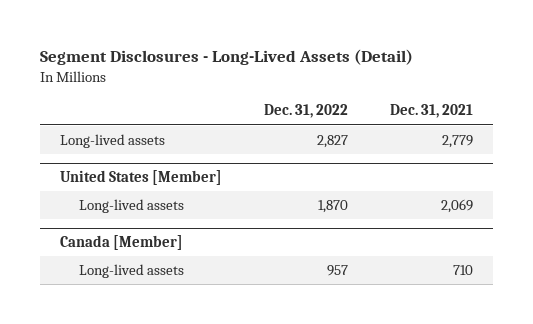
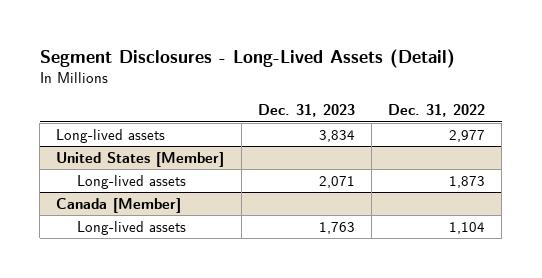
[389,104,473,119] Dec. 31, 2021 -> none
none -> [257,104,355,118] Dec. 31, 2023
[316,135,348,149] 2,827 -> [449,129,486,142] 2,977
[317,200,348,214] 1,870 -> [449,175,486,188] 1,873
[326,265,348,277] 957 -> [449,221,486,234] 1,104

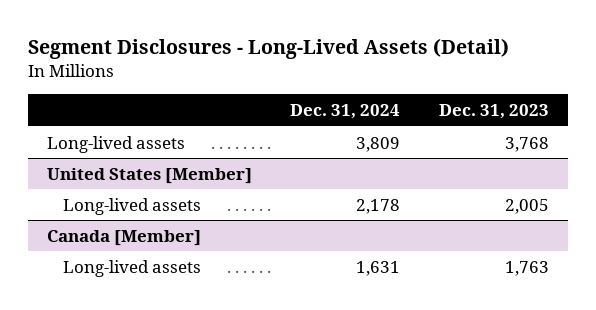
[388,104,486,118] Dec. 31, 2022 -> none
none -> [290,104,401,120] Dec. 31, 2024
[318,129,355,142] 3,834 -> [504,136,549,152] 3,768
[318,175,355,188] 2,071 -> [504,198,549,214] 2,005

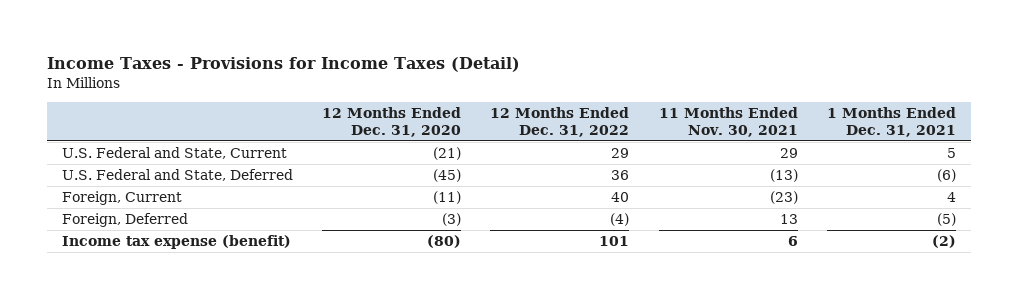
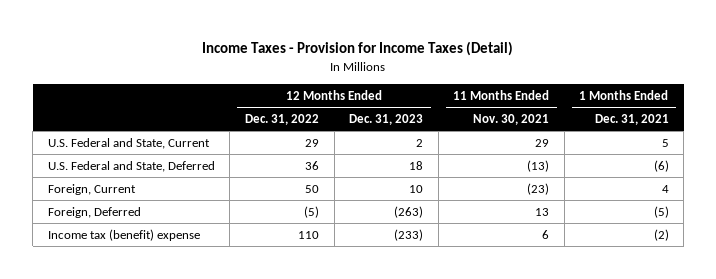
[46,56,520,72] Income Taxes - Provisions for Income Taxes (Detail) -> [202,41,514,57] Income Taxes - Provision for Income Taxes (Detail)
[321,106,461,137] 12 Months Ended Dec. 31, 2020 -> none
none -> [349,114,424,126] Dec. 31, 2023
[611,192,630,203] 40 -> [305,184,320,193] 50
[610,213,630,227] (4) -> [304,205,320,218] (5)
[61,235,291,250] Income tax expense (benefit) -> [47,228,200,241] Income tax (benefit) expense
[599,236,630,247] 101 -> [298,230,320,239] 110

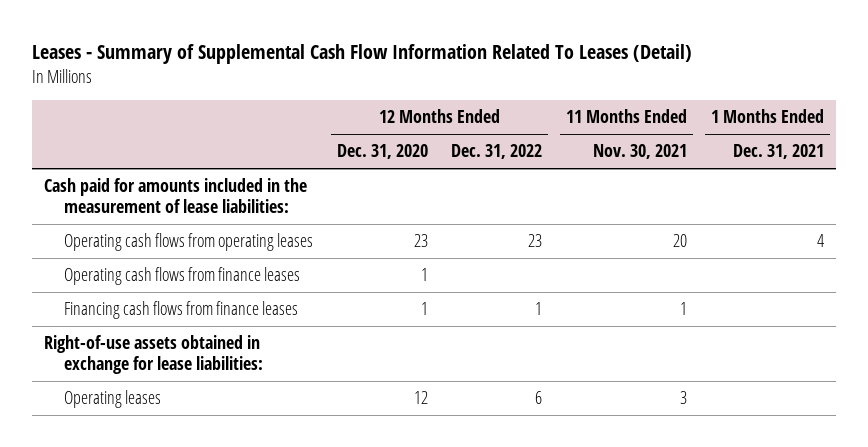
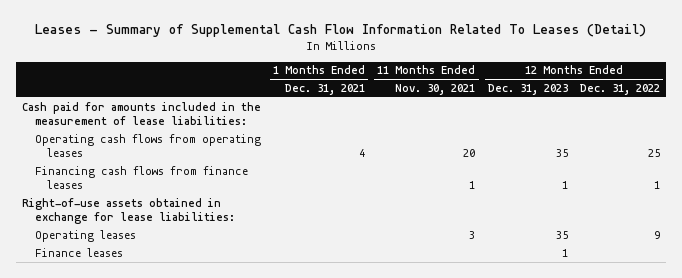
[336,144,428,160] Dec. 31, 2020 -> none
none -> [487,83,568,95] Dec. 31, 2023
[63,267,300,286] Operating cash flows from finance leases -> none
[528,234,543,248] 23 -> [647,149,660,158] 25
[535,391,543,405] 6 -> [653,230,660,239] 9
none -> [34,247,123,257] Finance leases

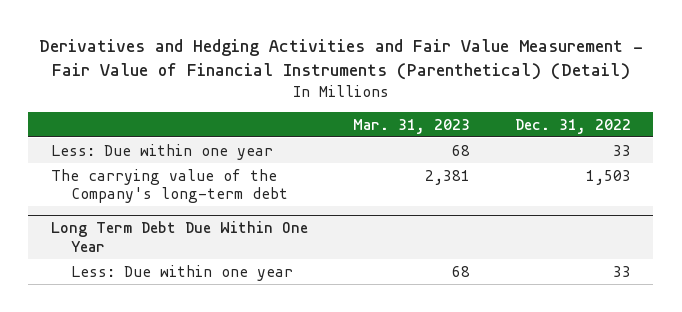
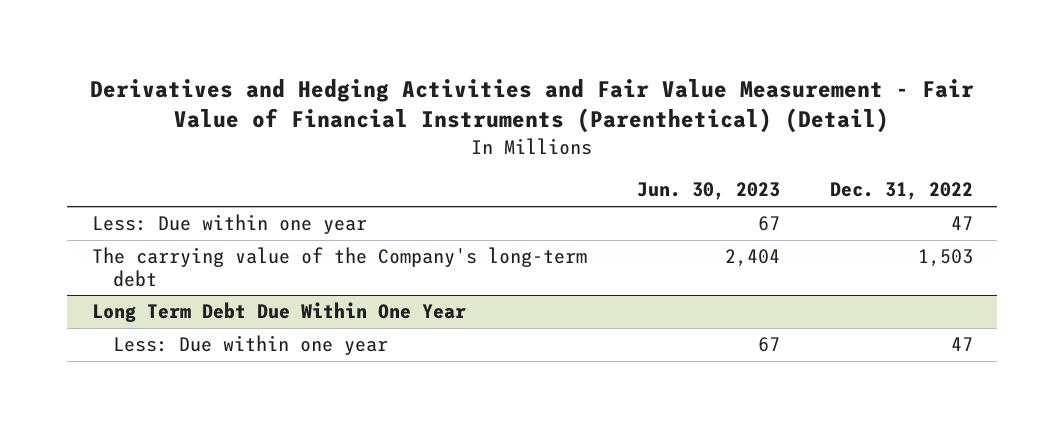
[352,118,470,134] Mar. 31, 2023 -> none
none -> [636,182,780,201] Jun. 30, 2023
[612,144,631,156] 33 -> [950,216,973,231] 47
[612,265,631,277] 33 -> [950,337,973,352] 47

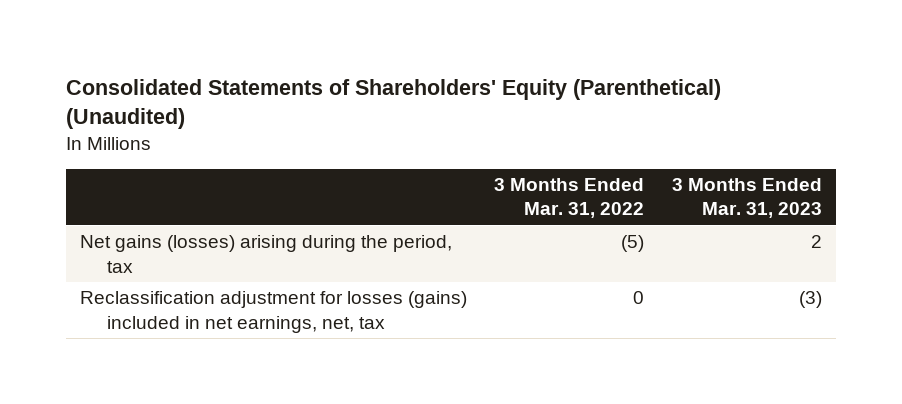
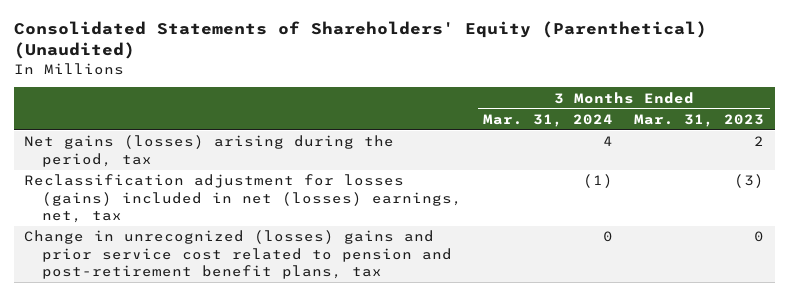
[494,177,645,219] 3 Months Ended Mar. 31, 2022 -> none
none -> [483,113,614,127] Mar. 31, 2024
[79,291,467,333] Reclassification adjustment for losses (gains) included in net earnings, net, tax -> [24,174,463,223] Reclassification adjustment for losses (gains) included in net (losses) earnings, net, tax
none -> [24,230,453,279] Change in unrecognized (losses) gains and prior service cost related to pension and post-retirement benefit plans, tax

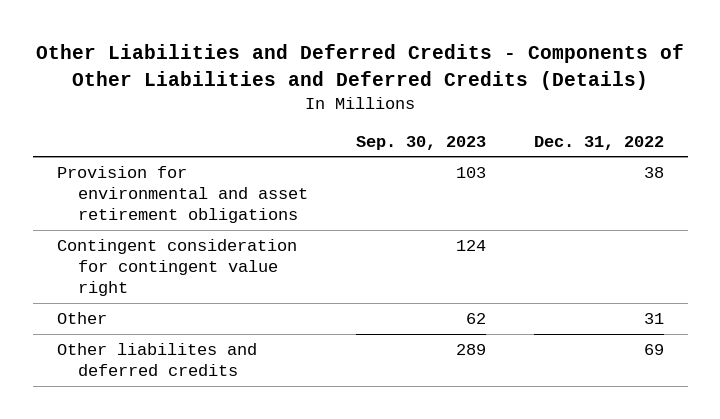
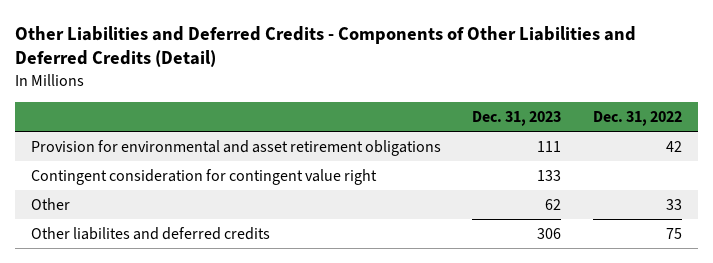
[36,44,685,90] Other Liabilities and Deferred Credits - Components of Other Liabilities and Deferred Credits (Details) -> [14,25,636,68] Other Liabilities and Deferred Credits - Components of Other Liabilities and Deferred Credits (Detail)
[355,135,486,150] Sep. 30, 2023 -> none
none -> [472,110,562,126] Dec. 31, 2023
[643,167,664,179] 38 -> [665,140,682,152] 42
[643,313,664,325] 31 -> [665,198,682,210] 33
[643,344,664,356] 69 -> [665,227,682,239] 75

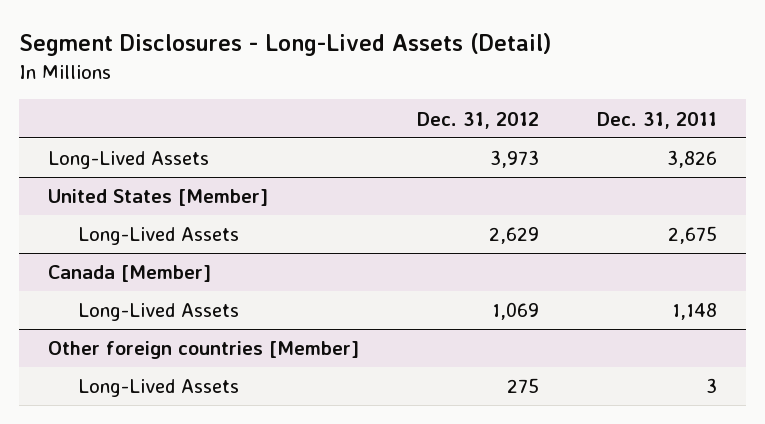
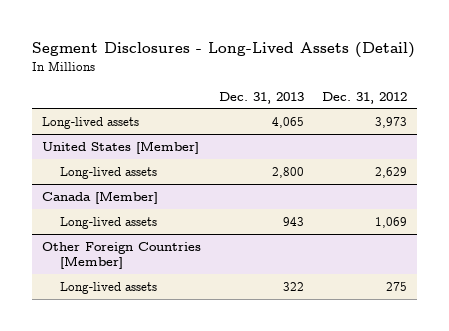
[597,111,718,129] Dec. 31, 2011 -> none
none -> [218,91,304,104] Dec. 31, 2013
[48,151,210,170] Long-Lived Assets -> [41,116,139,129] Long-lived assets
[78,227,240,246] Long-Lived Assets -> [60,166,158,179] Long-lived assets
[78,303,240,322] Long-Lived Assets -> [60,216,158,229] Long-lived assets
[48,341,360,360] Other foreign countries [Member] -> [41,241,201,270] Other Foreign Countries [Member]
[78,379,240,398] Long-Lived Assets -> [60,281,158,294] Long-lived assets

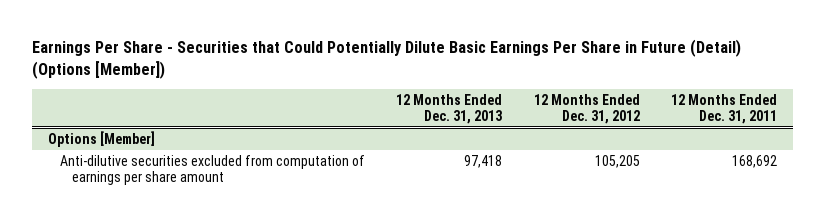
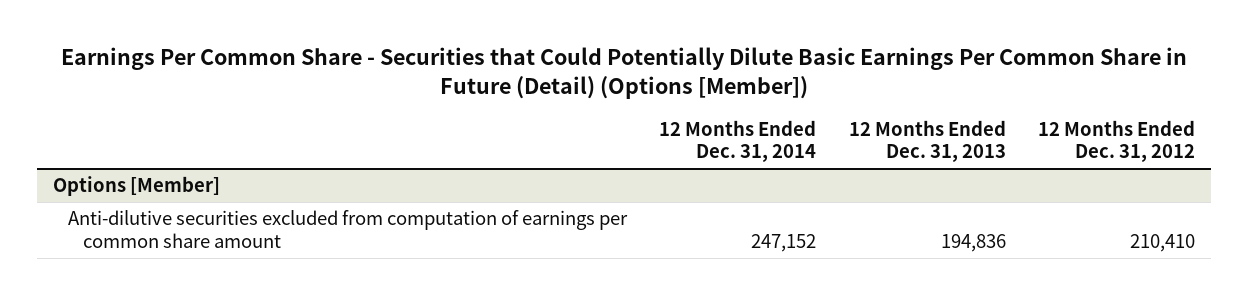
[31,39,741,79] Earnings Per Share - Securities that Could Potentially Dilute Basic Earnings Per Share in Future (Detail) (Options [Member]) -> [60,47,1187,99] Earnings Per Common Share - Securities that Could Potentially Dilute Basic Earnings Per Common Share in Future (Detail) (Options [Member])
[671,93,778,124] 12 Months Ended Dec. 31, 2011 -> none
none -> [659,119,817,163] 12 Months Ended Dec. 31, 2014
[59,154,365,185] Anti-dilutive securities excluded from computation of earnings per share amount -> [67,210,628,248] Anti-dilutive securities excluded from computation of earnings per common share amount
[464,154,503,168] 97,418 -> [940,233,1006,252] 194,836
[594,154,640,168] 105,205 -> [1130,233,1196,252] 210,410

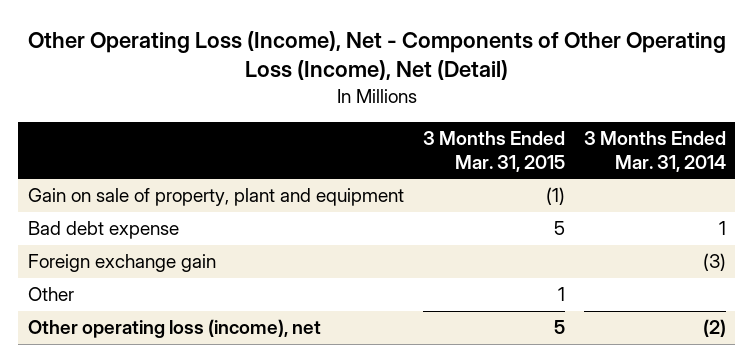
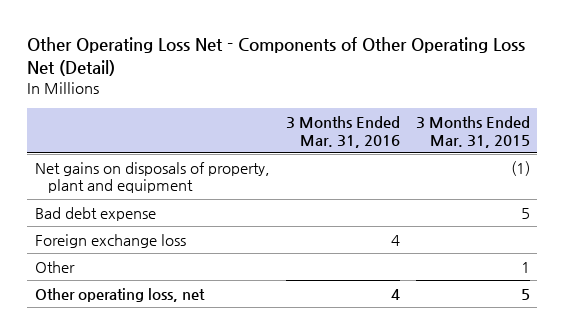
[27,30,726,81] Other Operating Loss (Income), Net - Components of Other Operating Loss (Income), Net (Detail) -> [27,37,526,77] Other Operating Loss Net - Components of Other Operating Loss Net (Detail)
[583,130,726,172] 3 Months Ended Mar. 31, 2014 -> none
none -> [285,116,400,148] 3 Months Ended Mar. 31, 2016
[27,188,404,207] Gain on sale of property, plant and equipment -> [35,161,271,194] Net gains on disposals of property, plant and equipment
[27,254,216,273] Foreign exchange gain -> [35,233,187,248] Foreign exchange loss
[27,319,321,339] Other operating loss (income), net -> [35,287,206,302] Other operating loss, net

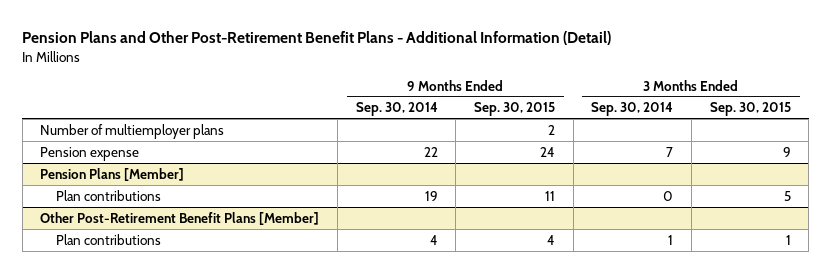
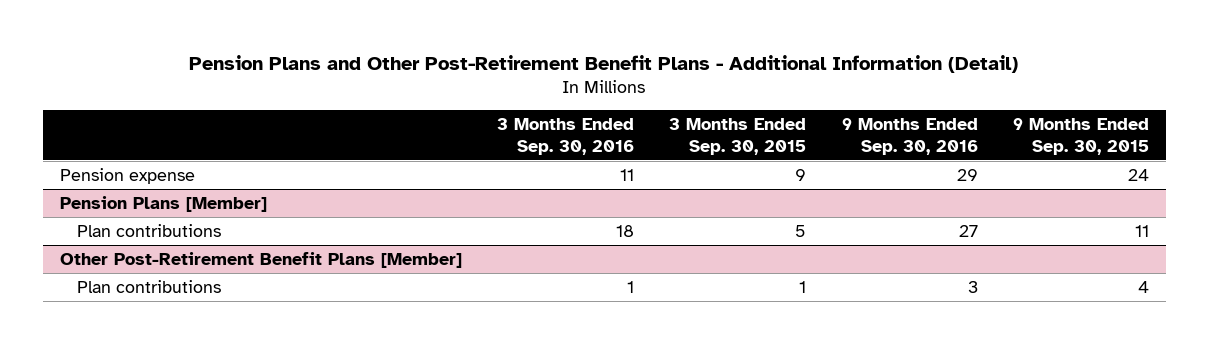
[355,102,438,117] Sep. 30, 2014 -> none
[591,102,674,117] Sep. 30, 2014 -> none
none -> [497,118,635,155] 3 Months Ended Sep. 30, 2016
none -> [841,118,978,155] 9 Months Ended Sep. 30, 2016
[40,123,225,139] Number of multiemployer plans -> none

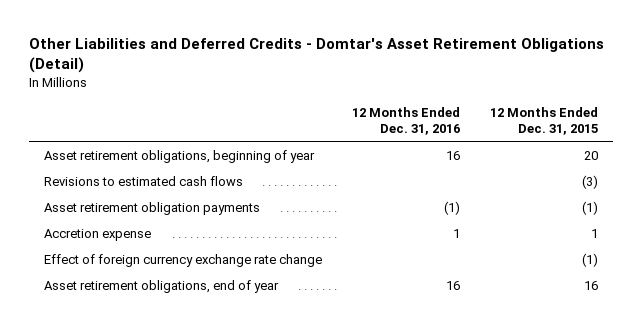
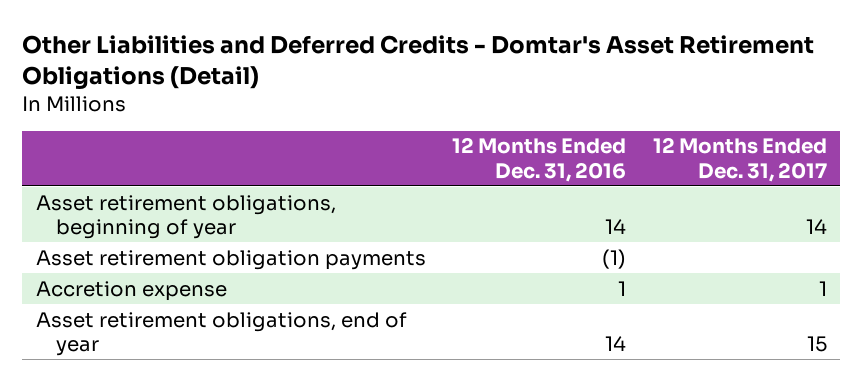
[489,106,598,136] 12 Months Ended Dec. 31, 2015 -> none
none -> [653,137,828,182] 12 Months Ended Dec. 31, 2017
[44,176,244,187] Revisions to estimated cash flows -> none
[446,151,461,161] 16 -> [605,219,627,235] 14
[44,254,323,268] Effect of foreign currency exchange rate change -> none
[446,281,461,291] 16 -> [605,336,627,352] 14

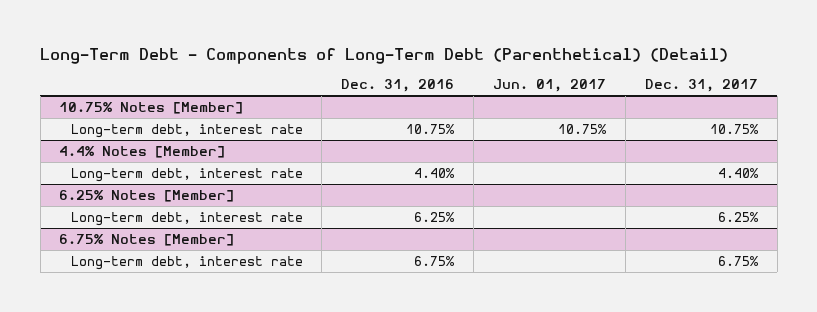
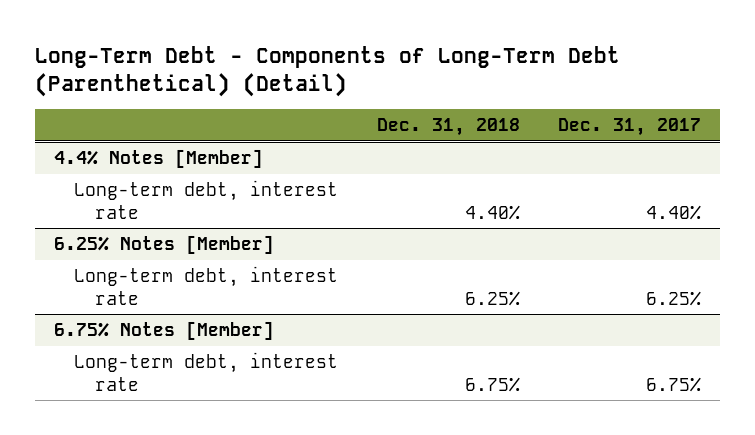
[341,79,455,93] Dec. 31, 2016 -> none
[492,79,606,93] Jun. 01, 2017 -> none
none -> [376,118,520,137] Dec. 31, 2018
[59,101,244,114] 10.75% Notes [Member] -> none
[70,123,303,138] Long-term debt, interest rate -> none

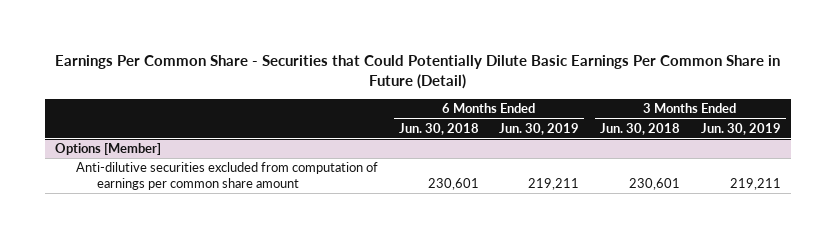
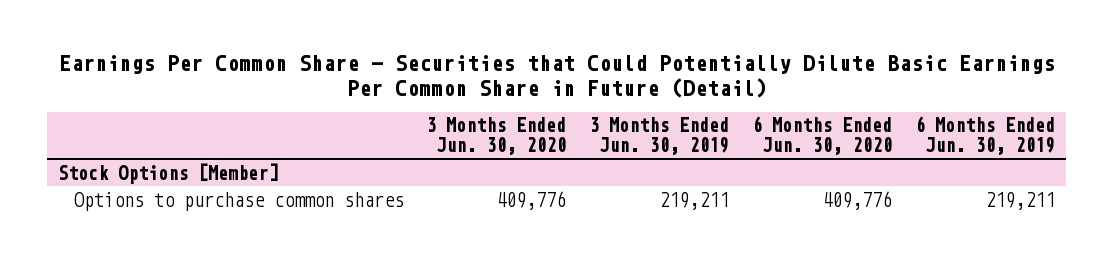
[398,122,479,135] Jun. 30, 2018 -> none
[599,122,680,135] Jun. 30, 2018 -> none
none -> [426,117,567,156] 3 Months Ended Jun. 30, 2020
none -> [752,116,893,156] 6 Months Ended Jun. 30, 2020
[55,143,162,156] Options [Member] -> [58,162,279,184] Stock Options [Member]
[76,162,379,191] Anti-dilutive securities excluded from computation of earnings per common share amount -> [73,191,404,211] Options to purchase common shares

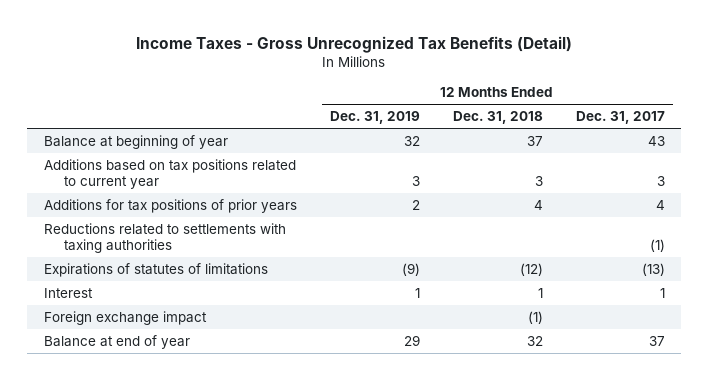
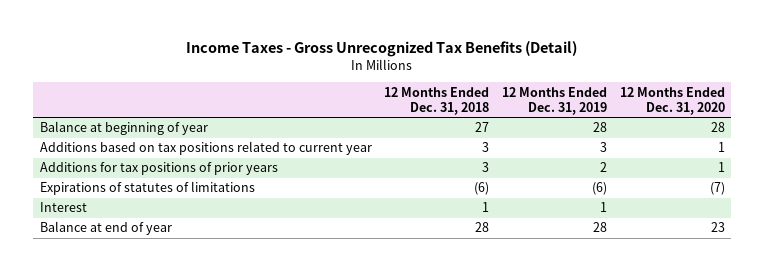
[575,111,665,125] Dec. 31, 2017 -> none
none -> [620,86,726,115] 12 Months Ended Dec. 31, 2020
[403,135,420,146] 32 -> [593,122,608,133] 28
[526,135,543,146] 37 -> [475,122,490,133] 27
[43,222,286,254] Reductions related to settlements with taxing authorities -> none
[533,199,543,210] 4 -> [482,162,490,173] 3
[401,262,420,276] (9) -> [592,182,608,196] (6)
[519,262,543,276] (12) -> [474,182,490,196] (6)
[43,310,207,325] Foreign exchange impact -> none
[403,334,420,346] 29 -> [593,222,608,233] 28
[526,335,543,346] 32 -> [475,222,490,233] 28

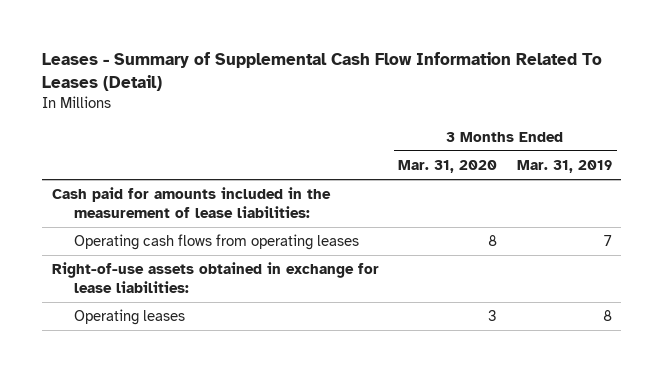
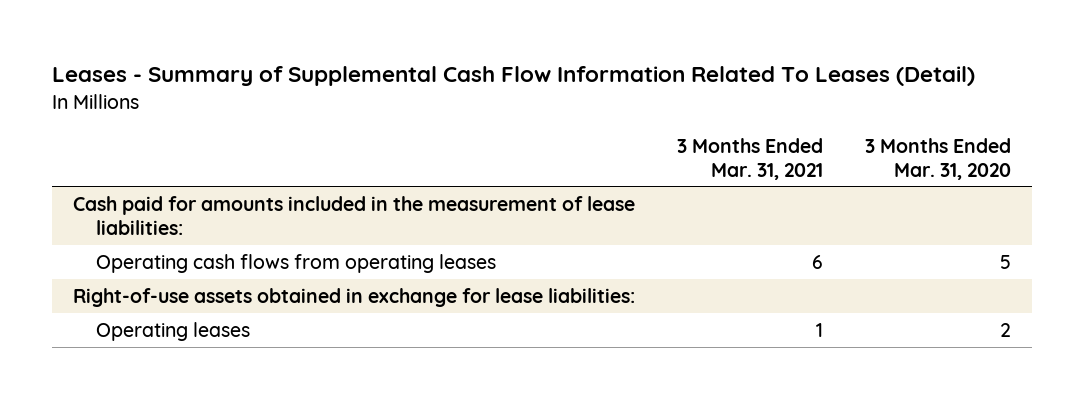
[516,159,612,173] Mar. 31, 2019 -> none
none -> [676,137,823,180] 3 Months Ended Mar. 31, 2021
[488,235,498,247] 8 -> [999,254,1011,269] 5
[488,310,498,322] 3 -> [999,322,1011,337] 2

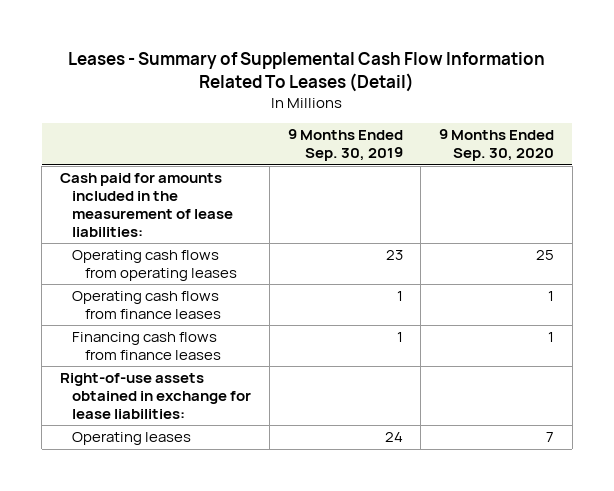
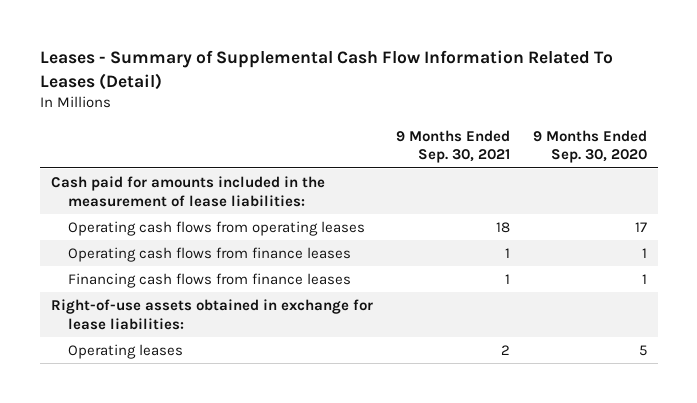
[287,129,403,162] 9 Months Ended Sep. 30, 2019 -> none
none -> [395,129,510,164] 9 Months Ended Sep. 30, 2021
[536,250,555,261] 25 -> [634,221,647,232] 17
[546,432,555,443] 7 -> [638,344,647,356] 5

